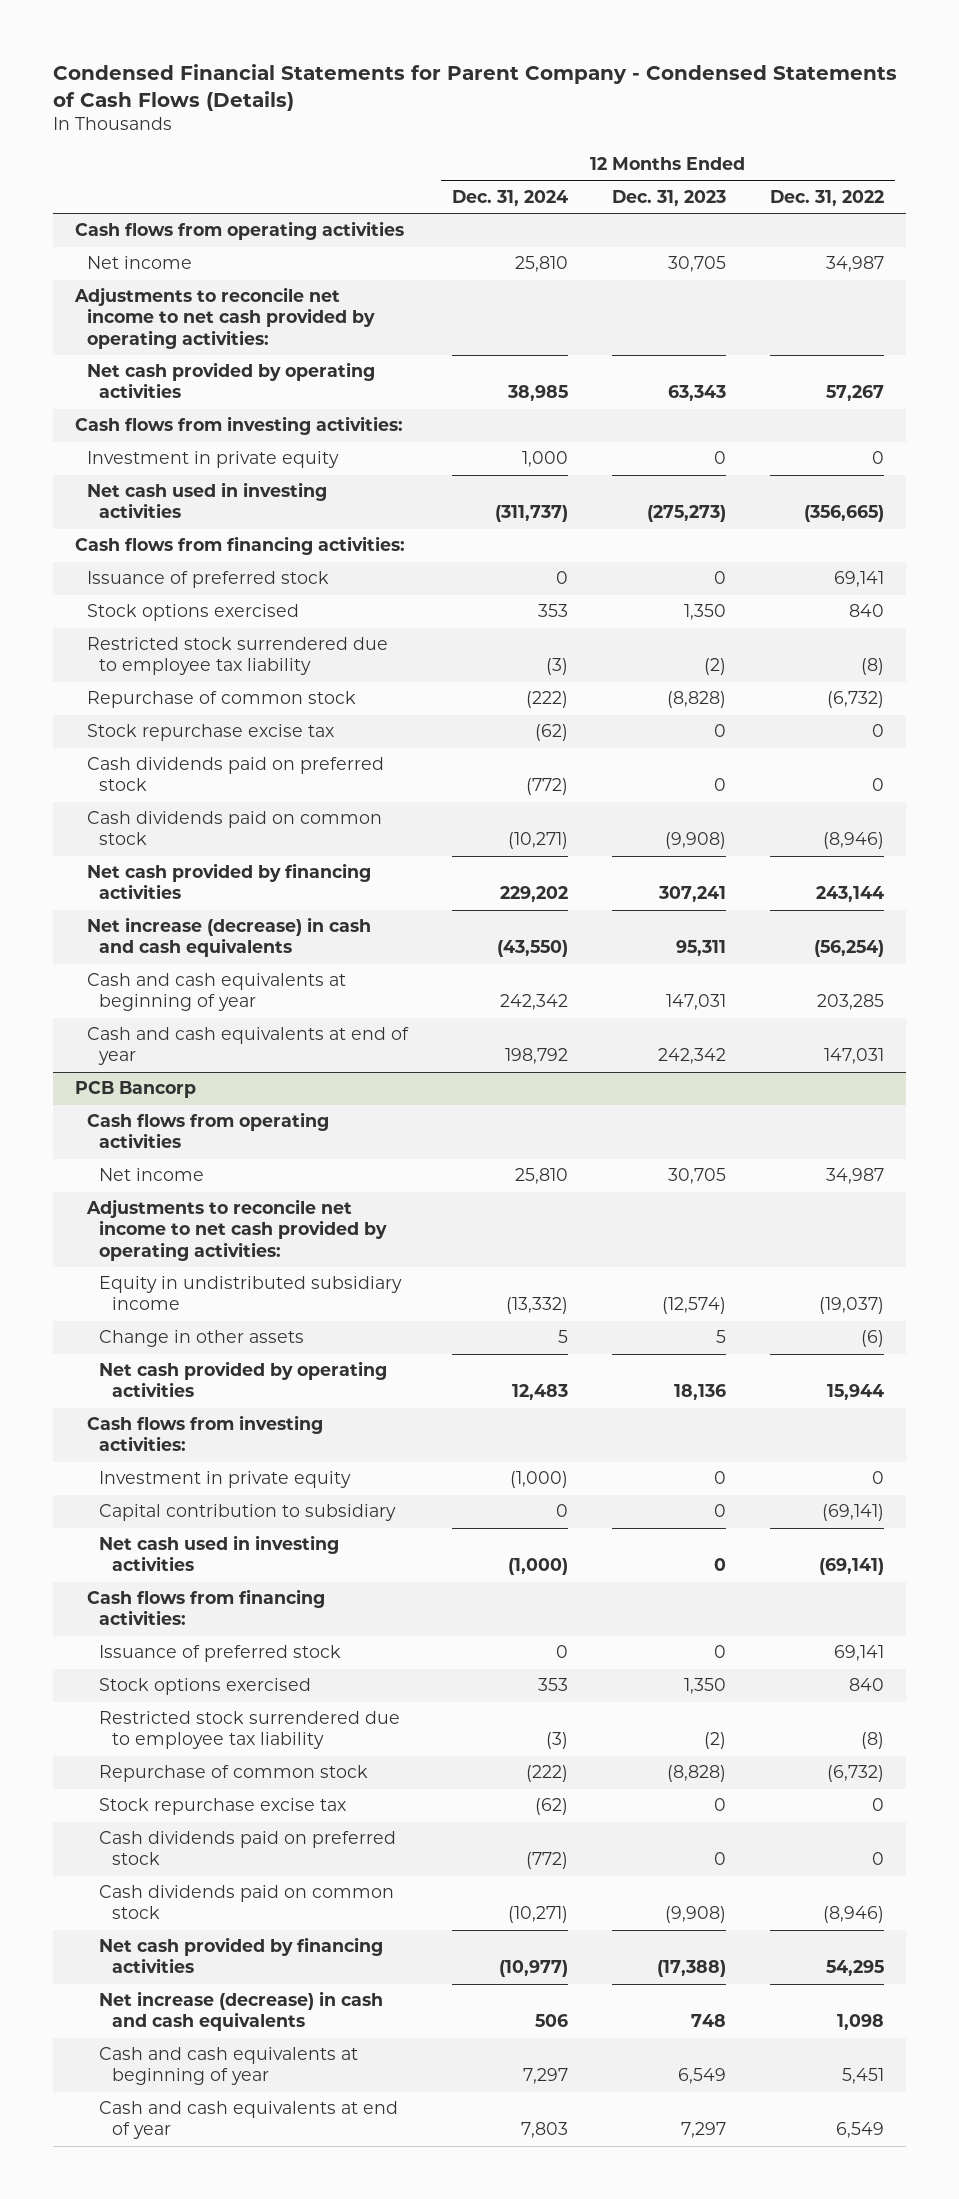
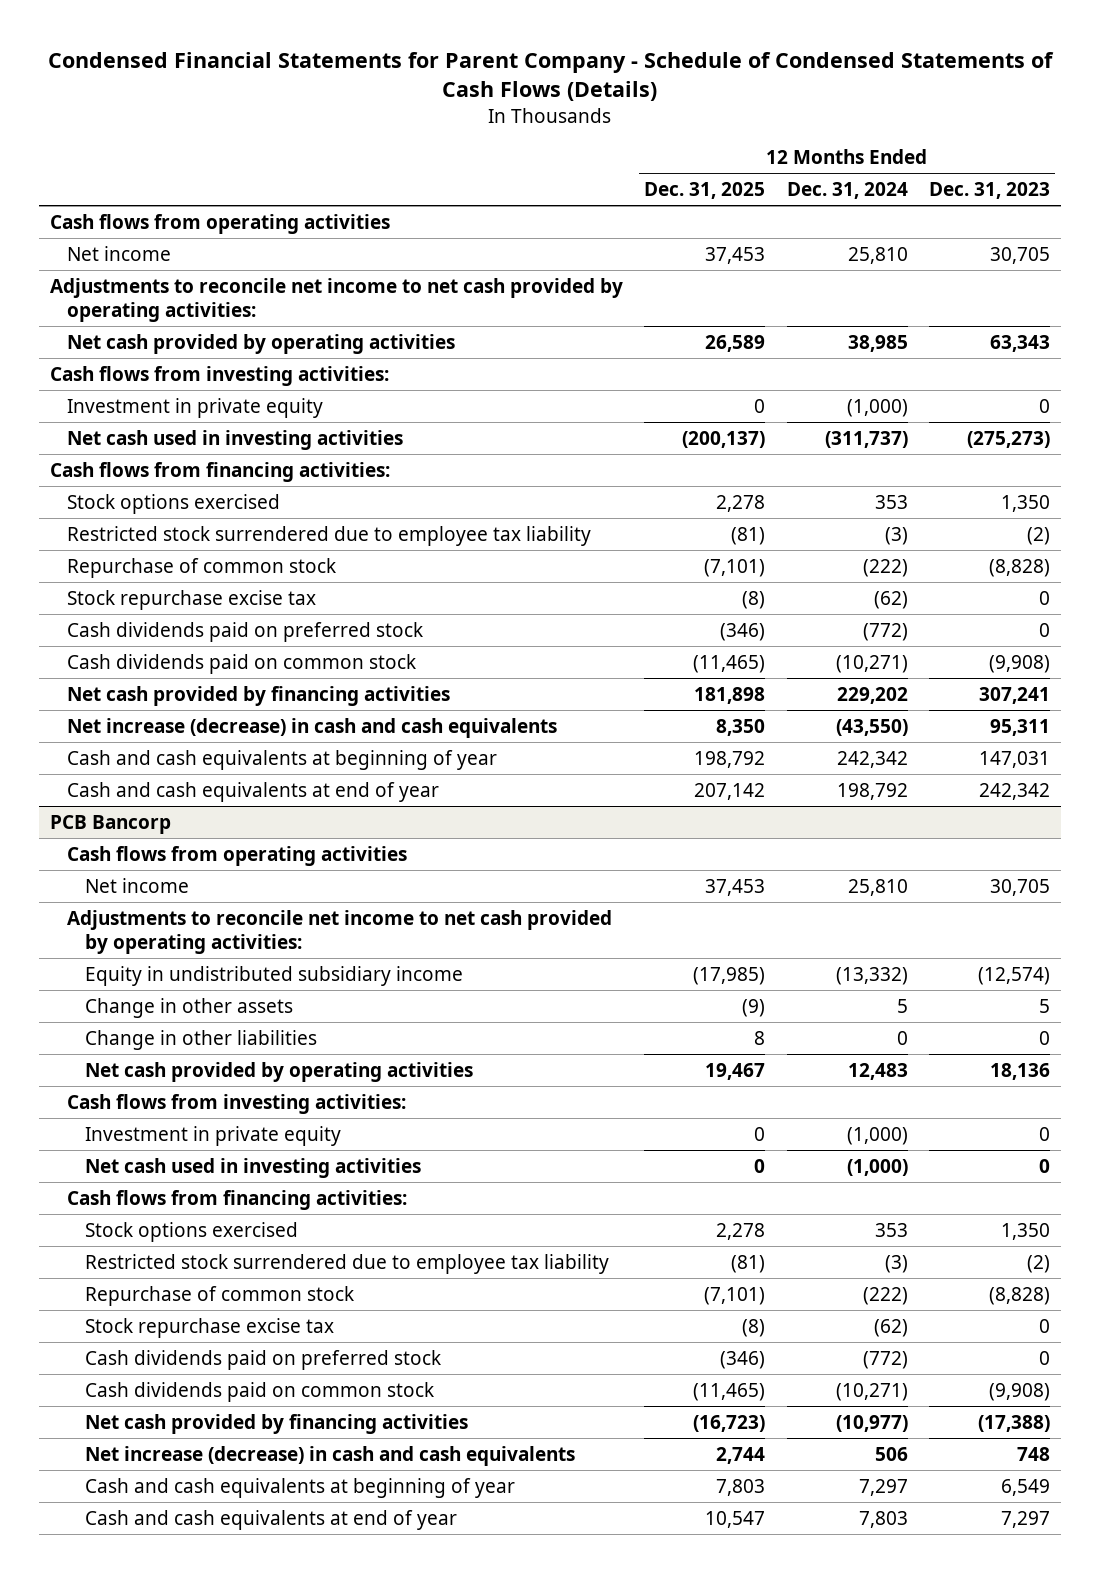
[52,63,897,111] Condensed Financial Statements for Parent Company - Condensed Statements of Cash Flows (Details) -> [47,52,1054,102] Condensed Financial Statements for Parent Company - Schedule of Condensed Statements of Cash Flows (Details)
[769,189,884,206] Dec. 31, 2022 -> none
none -> [644,182,766,200] Dec. 31, 2025
[521,451,568,468] 1,000 -> [846,398,908,417] (1,000)
[86,571,329,589] Issuance of preferred stock -> none
none -> [84,1029,317,1050] Change in other liabilities
[99,1504,397,1522] Capital contribution to subsidiary -> none
[99,1645,342,1663] Issuance of preferred stock -> none

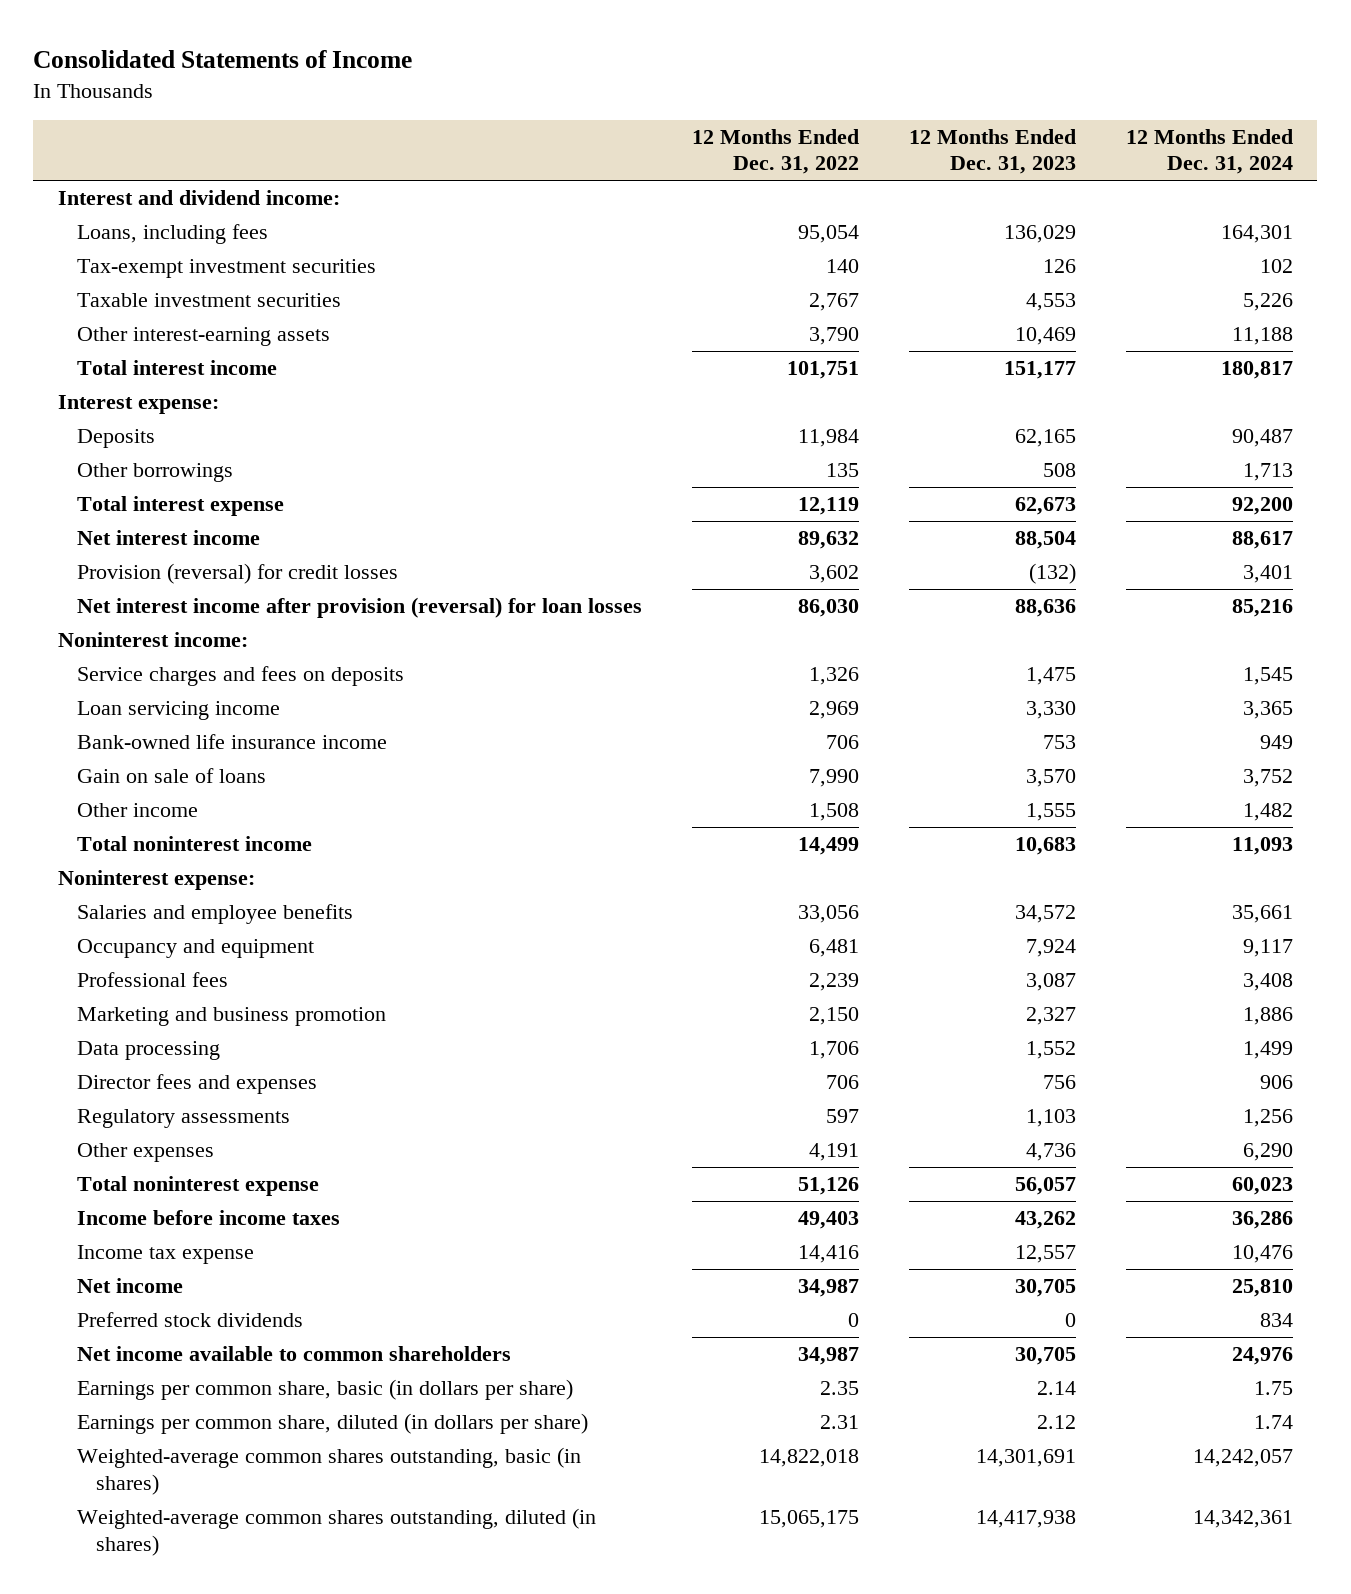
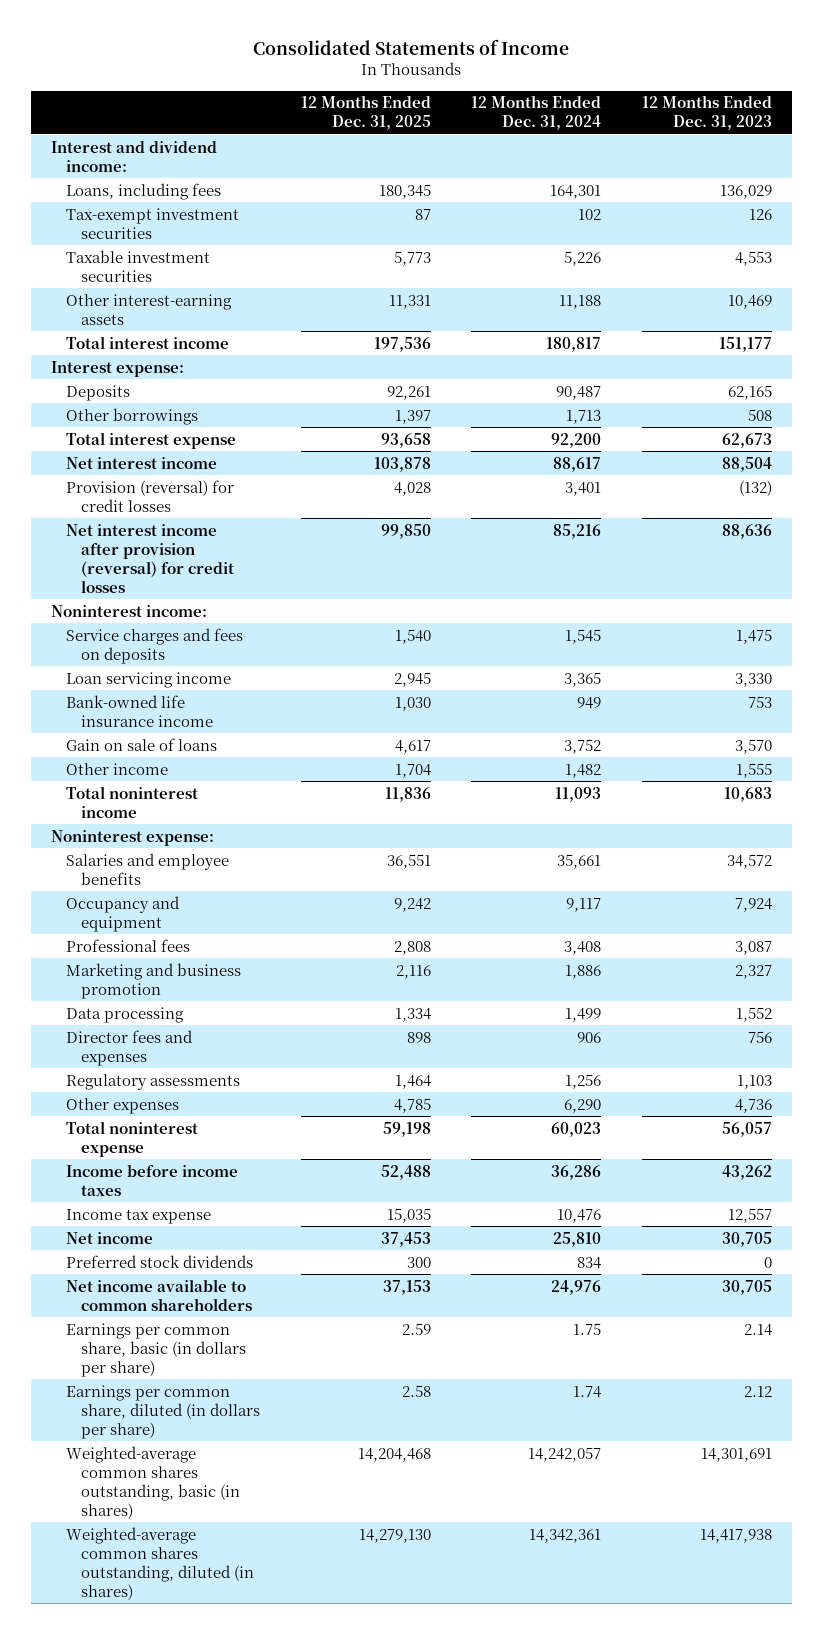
[691,129,859,175] 12 Months Ended Dec. 31, 2022 -> none
none -> [300,95,431,131] 12 Months Ended Dec. 31, 2025
[77,597,643,619] Net interest income after provision (reversal) for loan losses -> [66,523,235,593] Net interest income after provision (reversal) for credit losses

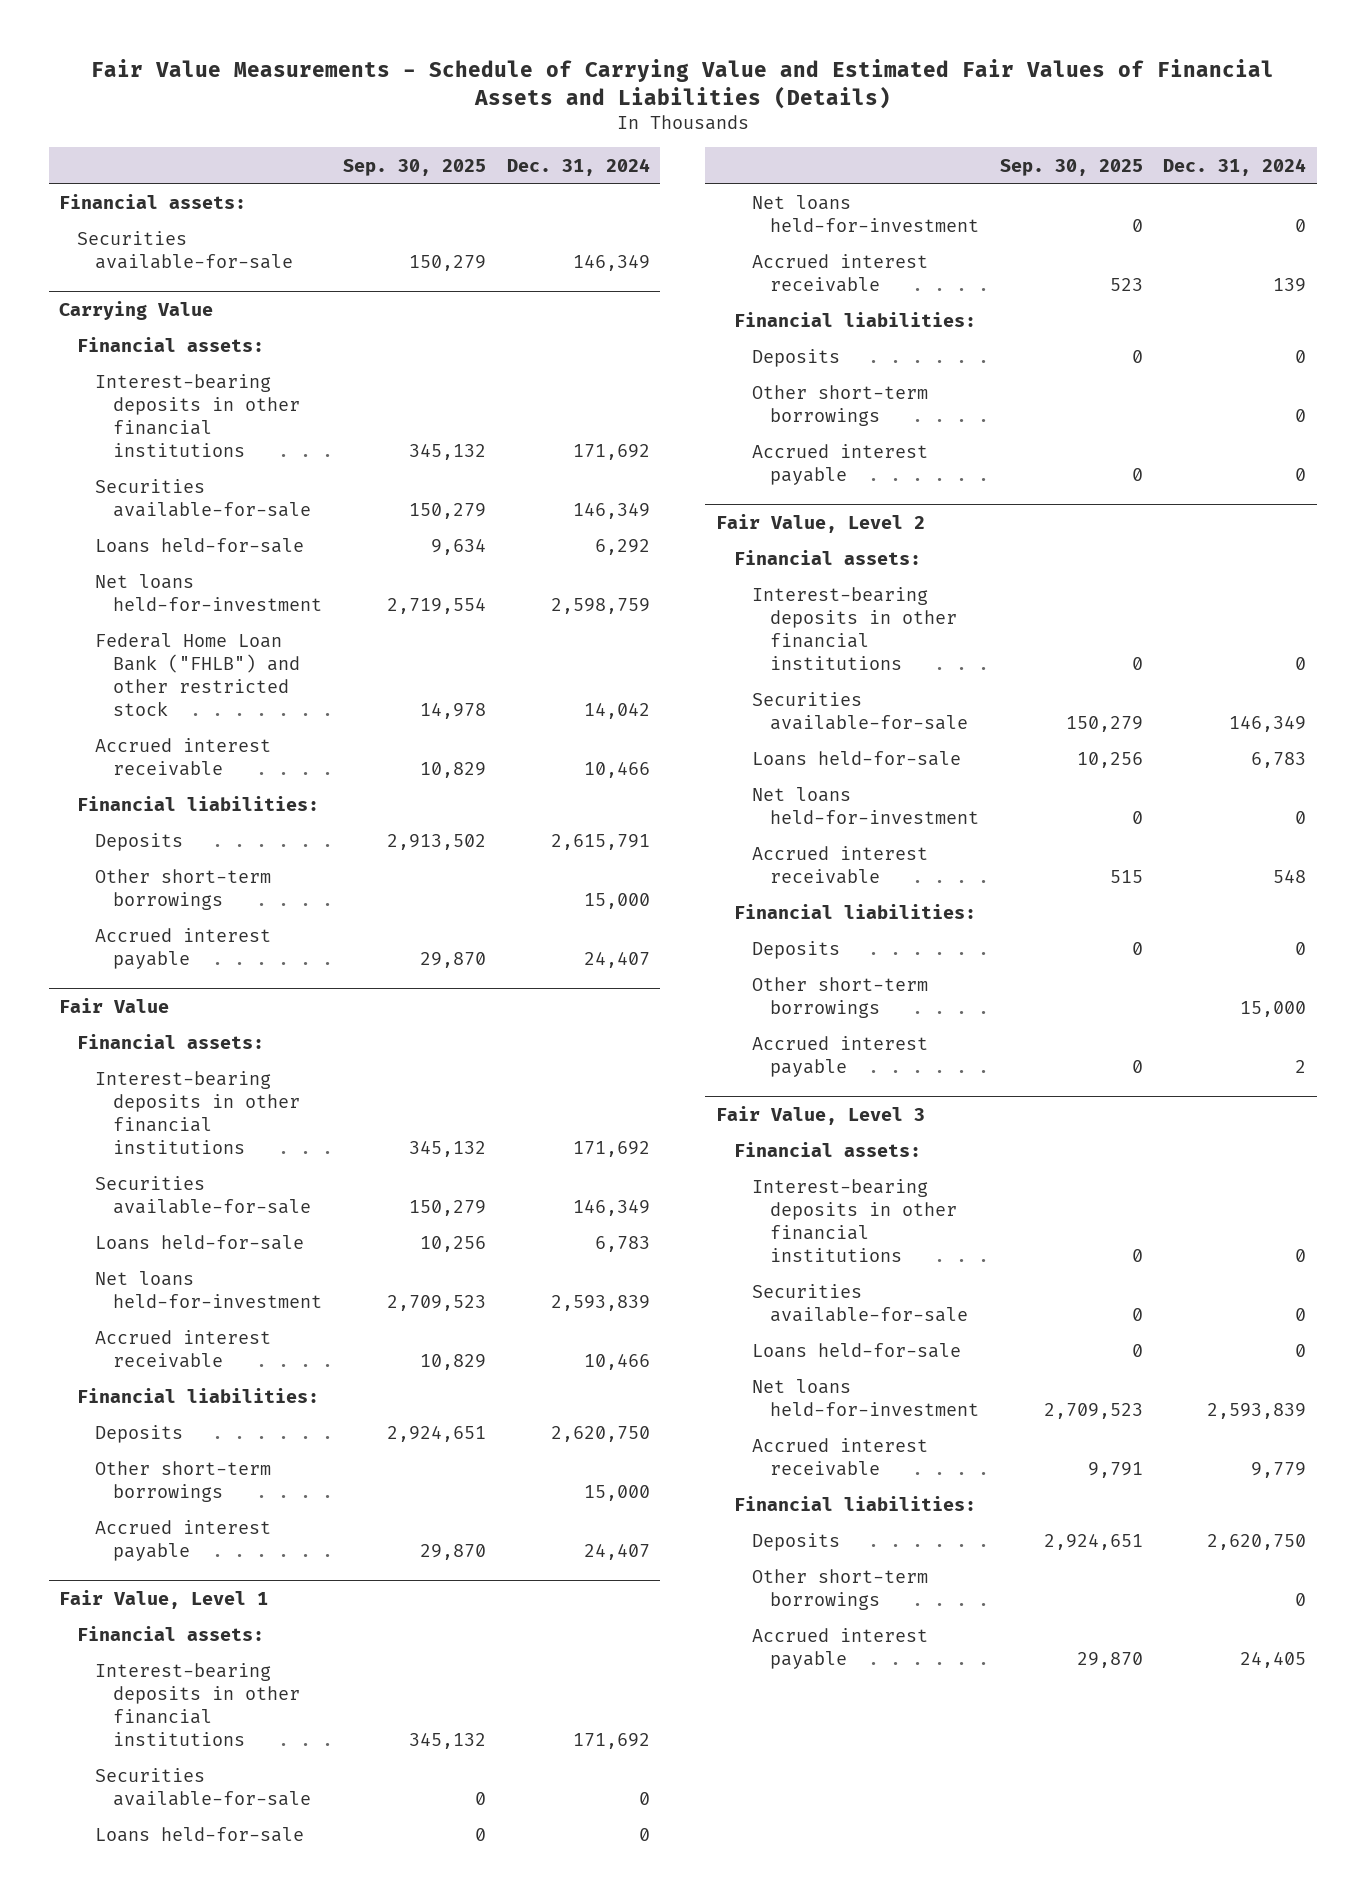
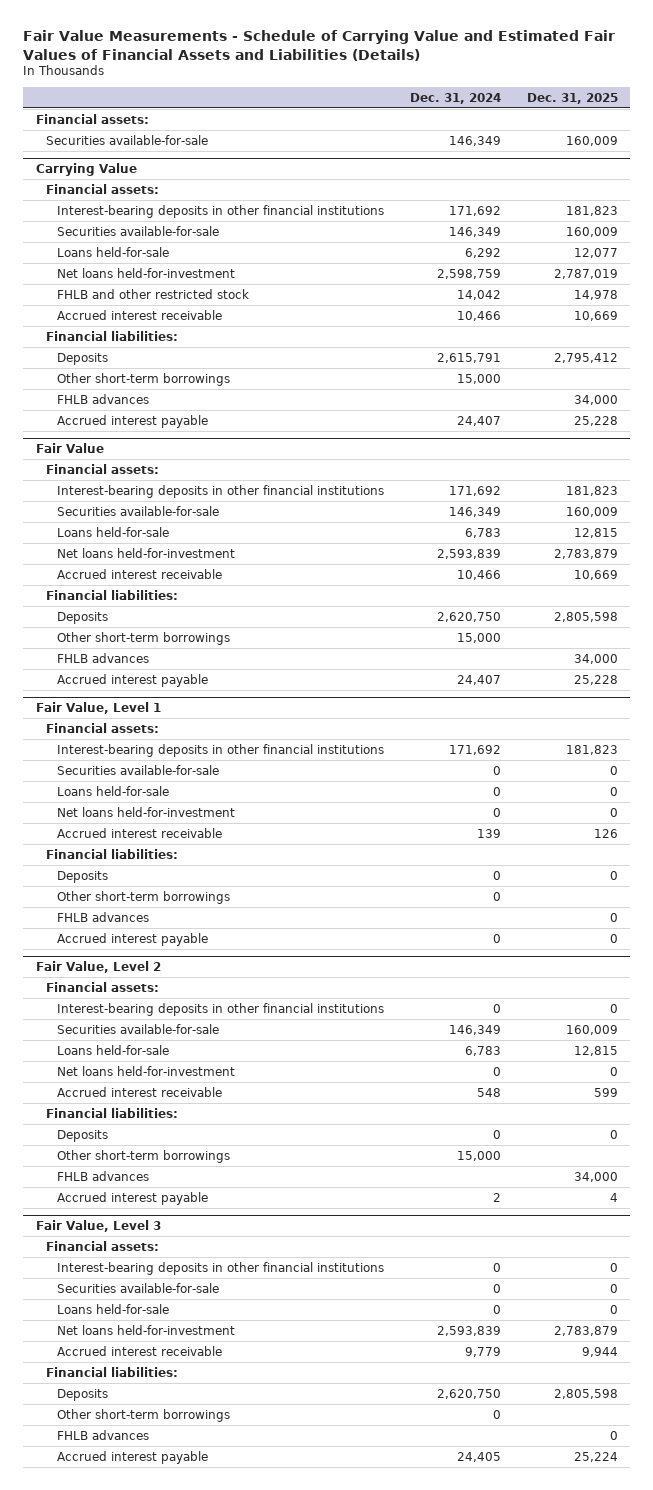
[343,158,487,176] Sep. 30, 2025 -> none
none -> [526,92,618,104] Dec. 31, 2025
[95,633,301,717] Federal Home Loan Bank ("FHLB") and other restricted stock -> [57,288,250,299] FHLB and other restricted stock
none -> [57,393,150,404] FHLB advances
none -> [57,652,150,663] FHLB advances
none -> [57,911,150,922] FHLB advances
none -> [57,1170,150,1181] FHLB advances
none -> [57,1429,150,1440] FHLB advances

